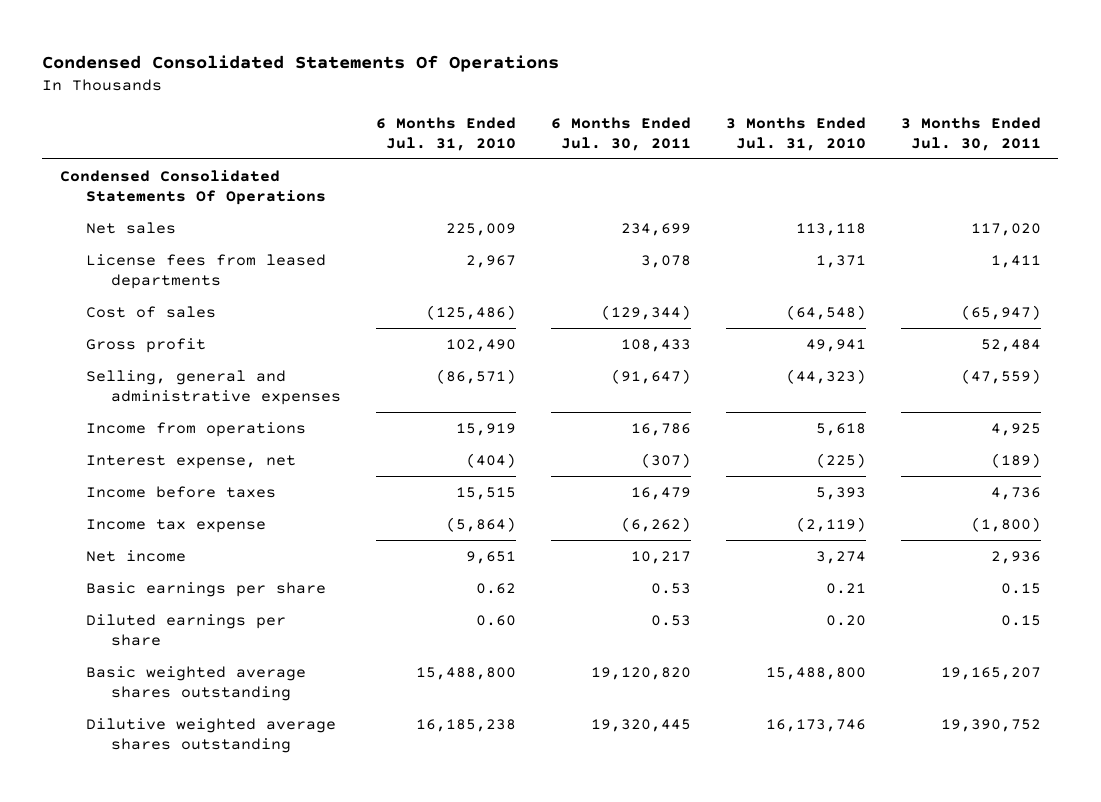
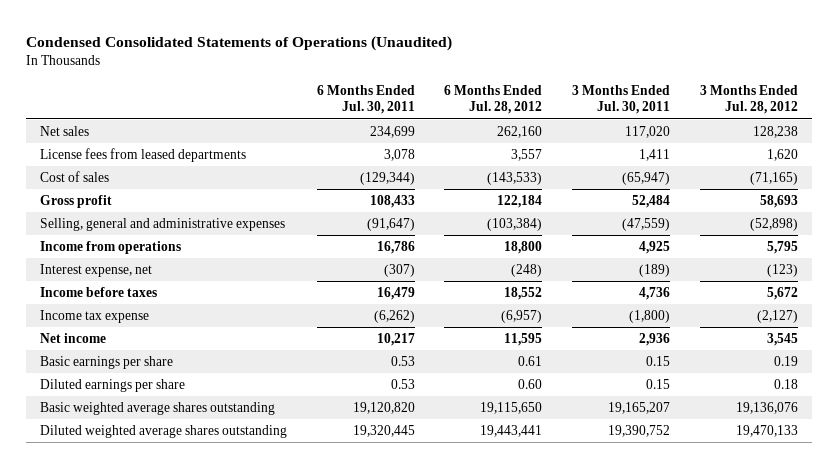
[42,55,560,73] Condensed Consolidated Statements Of Operations -> [25,35,452,51] Condensed Consolidated Statements of Operations (Unaudited)
[376,116,517,151] 6 Months Ended Jul. 31, 2010 -> none
[725,116,866,151] 3 Months Ended Jul. 31, 2010 -> none
none -> [444,85,543,115] 6 Months Ended Jul. 28, 2012
none -> [699,85,798,115] 3 Months Ended Jul. 28, 2012
[59,169,326,205] Condensed Consolidated Statements Of Operations -> none
[85,717,336,753] Dilutive weighted average shares outstanding -> [40,425,288,439] Diluted weighted average shares outstanding

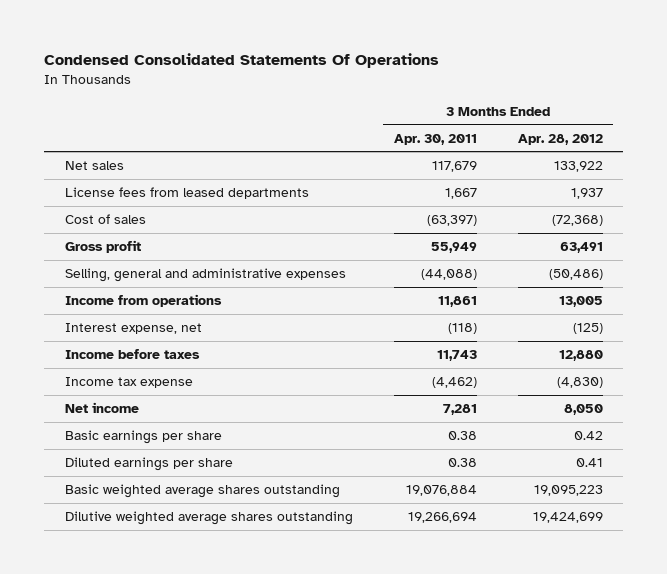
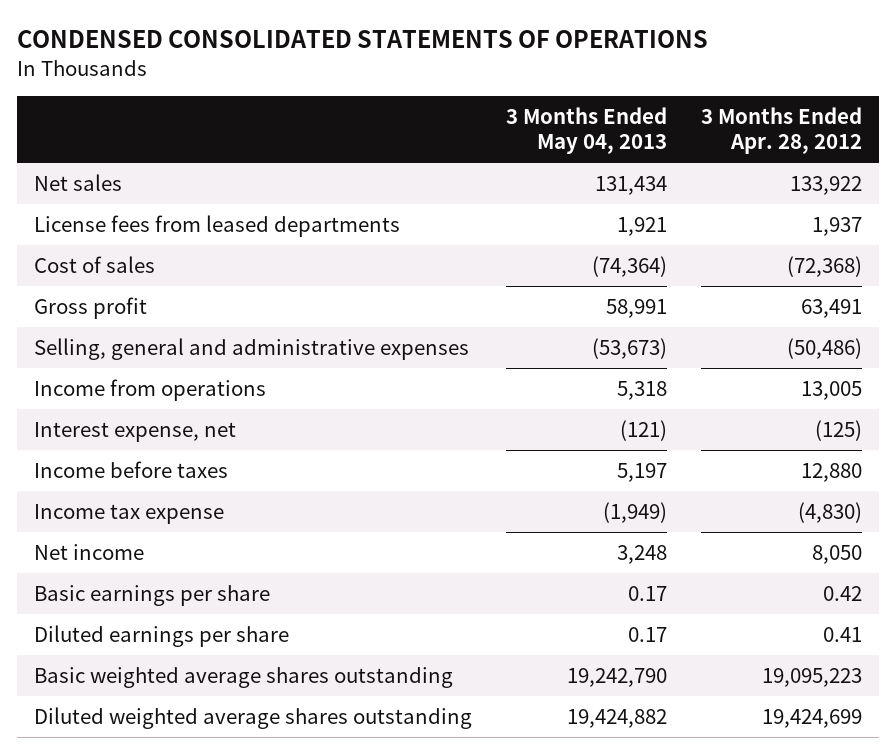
[44,53,440,69] Condensed Consolidated Statements Of Operations -> [16,30,708,49] CONDENSED CONSOLIDATED STATEMENTS OF OPERATIONS
[393,133,477,145] Apr. 30, 2011 -> none
none -> [505,106,667,155] 3 Months Ended May 04, 2013
[64,511,353,526] Dilutive weighted average shares outstanding -> [33,706,472,729] Diluted weighted average shares outstanding

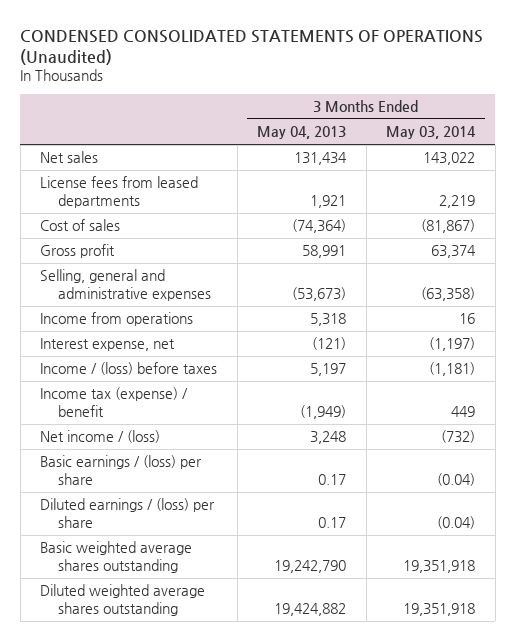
[16,30,708,49] CONDENSED CONSOLIDATED STATEMENTS OF OPERATIONS -> [20,29,484,65] CONDENSED CONSOLIDATED STATEMENTS OF OPERATIONS (Unaudited)
[701,106,863,155] 3 Months Ended Apr. 28, 2012 -> none
none -> [386,126,477,140] May 03, 2014
[33,460,228,478] Income before taxes -> [40,362,218,376] Income / (loss) before taxes
[33,503,224,524] Income tax expense -> [40,387,189,417] Income tax (expense) / benefit
[33,543,144,560] Net income -> [40,430,161,444] Net income / (loss)
[33,584,270,606] Basic earnings per share -> [40,455,203,485] Basic earnings / (loss) per share
[33,624,289,647] Diluted earnings per share -> [40,498,216,528] Diluted earnings / (loss) per share

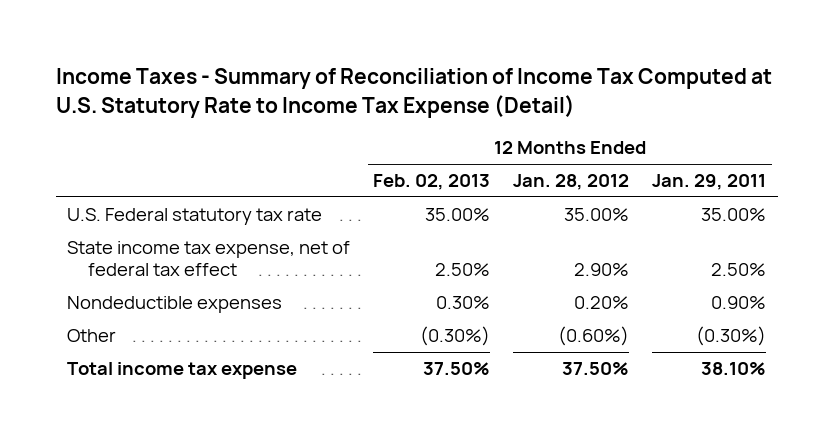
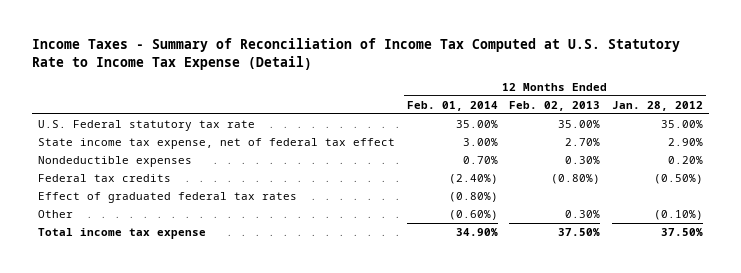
[652,174,767,191] Jan. 29, 2011 -> none
none -> [406,100,498,111] Feb. 01, 2014
[435,263,491,277] 2.50% -> [565,138,601,147] 2.70%
none -> [37,174,171,183] Federal tax credits
none -> [37,192,297,204] Effect of graduated federal tax rates
[420,326,491,347] (0.30%) -> [565,210,601,219] 0.30%
[558,326,630,347] (0.60%) -> [654,210,704,221] (0.10%)

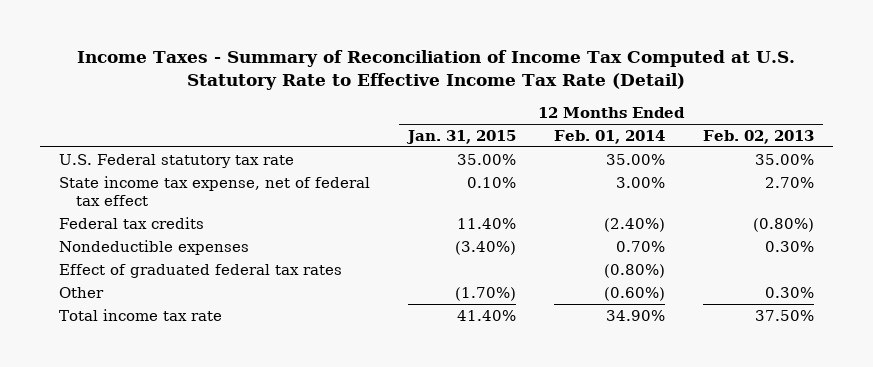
[31,38,680,70] Income Taxes - Summary of Reconciliation of Income Tax Computed at U.S. Statutory Rate to Income Tax Expense (Detail) -> [77,50,796,91] Income Taxes - Summary of Reconciliation of Income Tax Computed at U.S. Statutory Rate to Effective Income Tax Rate (Detail)
[612,100,704,111] Jan. 28, 2012 -> none
none -> [406,130,517,145] Jan. 31, 2015
[37,156,192,168] Nondeductible expenses -> [59,239,250,255] Nondeductible expenses
[37,228,206,240] Total income tax expense -> [59,308,223,321] Total income tax rate

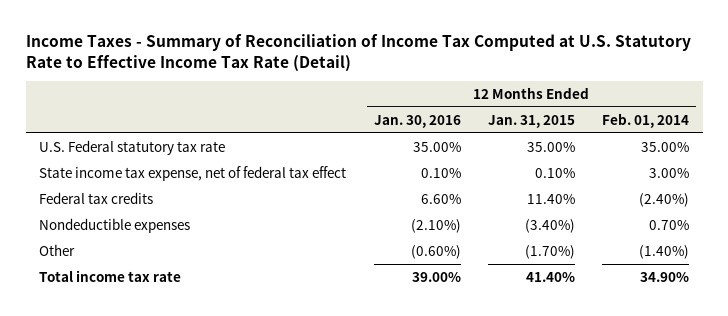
[702,130,814,145] Feb. 02, 2013 -> none
none -> [373,114,461,128] Jan. 30, 2016
[59,263,343,278] Effect of graduated federal tax rates -> none
[603,286,665,301] (0.60%) -> [639,244,690,259] (1.40%)

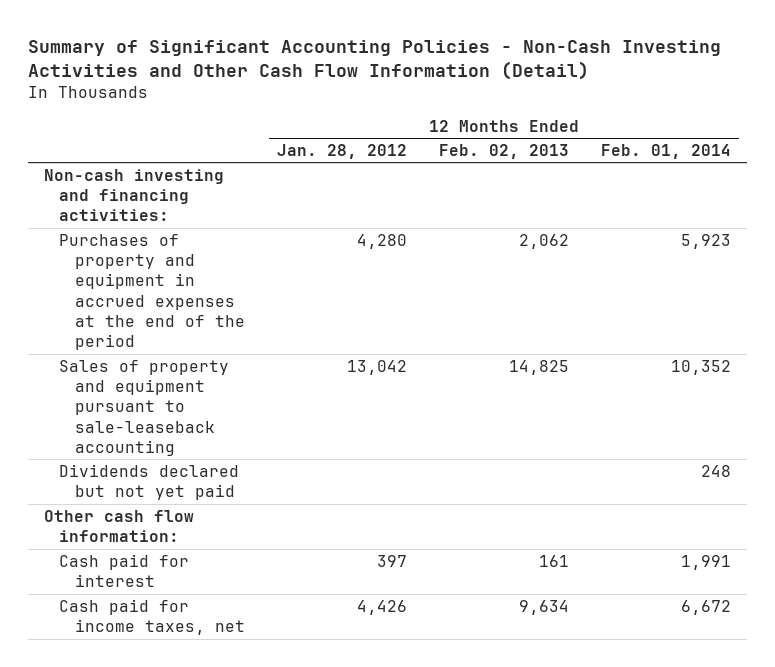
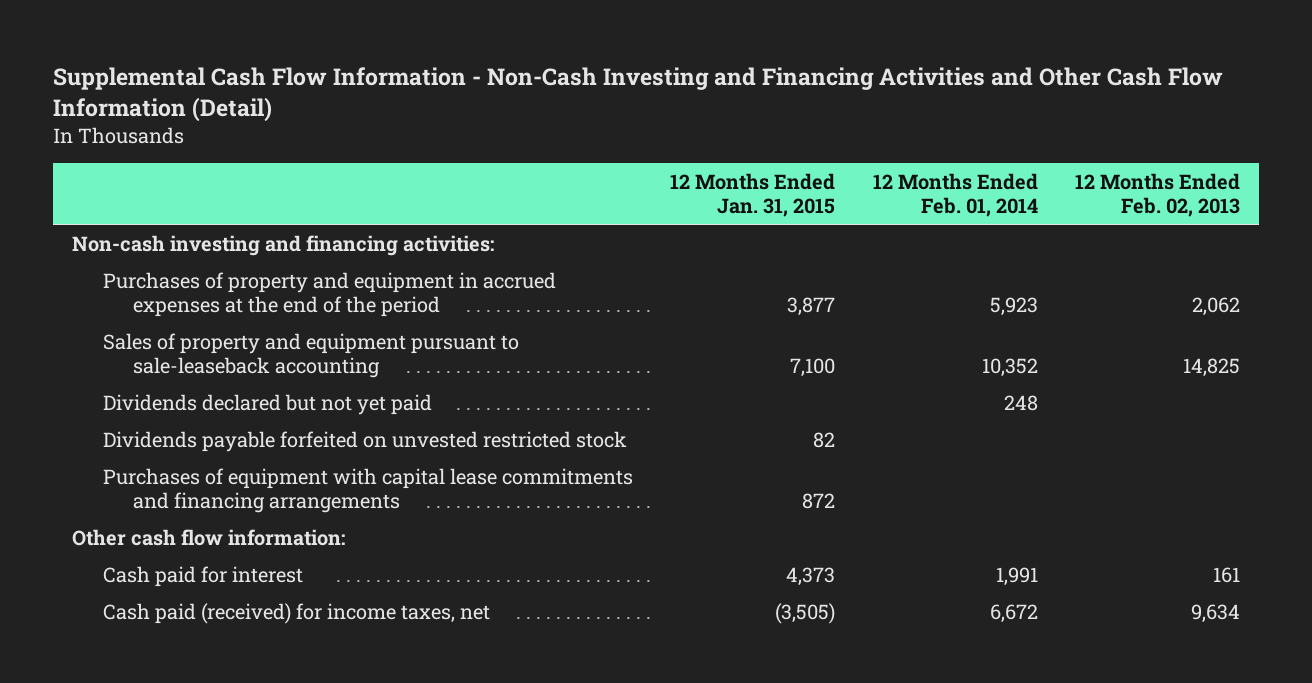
[28,39,722,80] Summary of Significant Accounting Policies - Non-Cash Investing Activities and Other Cash Flow Information (Detail) -> [53,66,1224,122] Supplemental Cash Flow Information - Non-Cash Investing and Financing Activities and Other Cash Flow Information (Detail)
[276,143,407,159] Jan. 28, 2012 -> none
none -> [670,172,836,218] 12 Months Ended Jan. 31, 2015
none -> [102,430,627,452] Dividends payable forfeited on unvested restricted stock
none -> [102,467,633,514] Purchases of equipment with capital lease commitments and financing arrangements
[59,598,245,636] Cash paid for income taxes, net -> [102,602,490,624] Cash paid (received) for income taxes, net

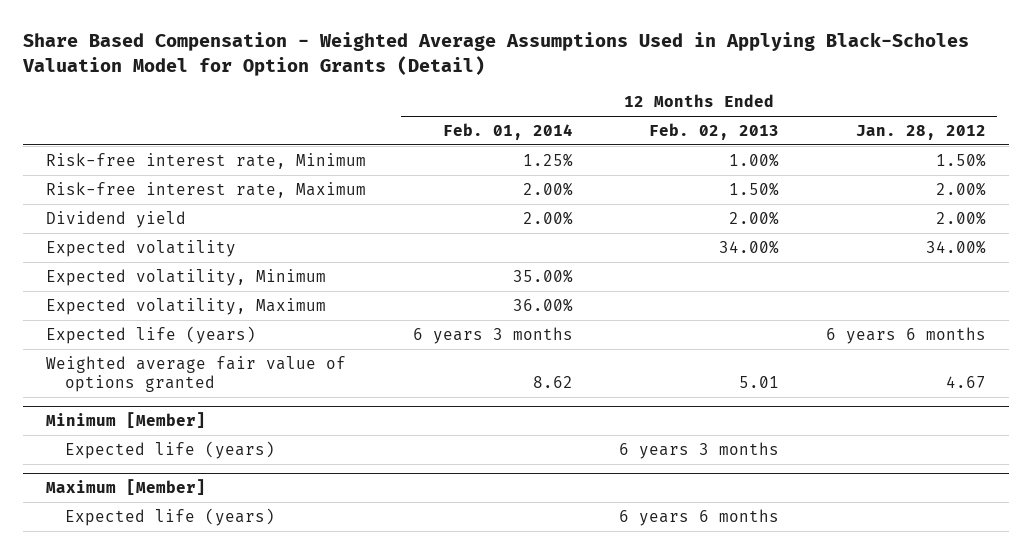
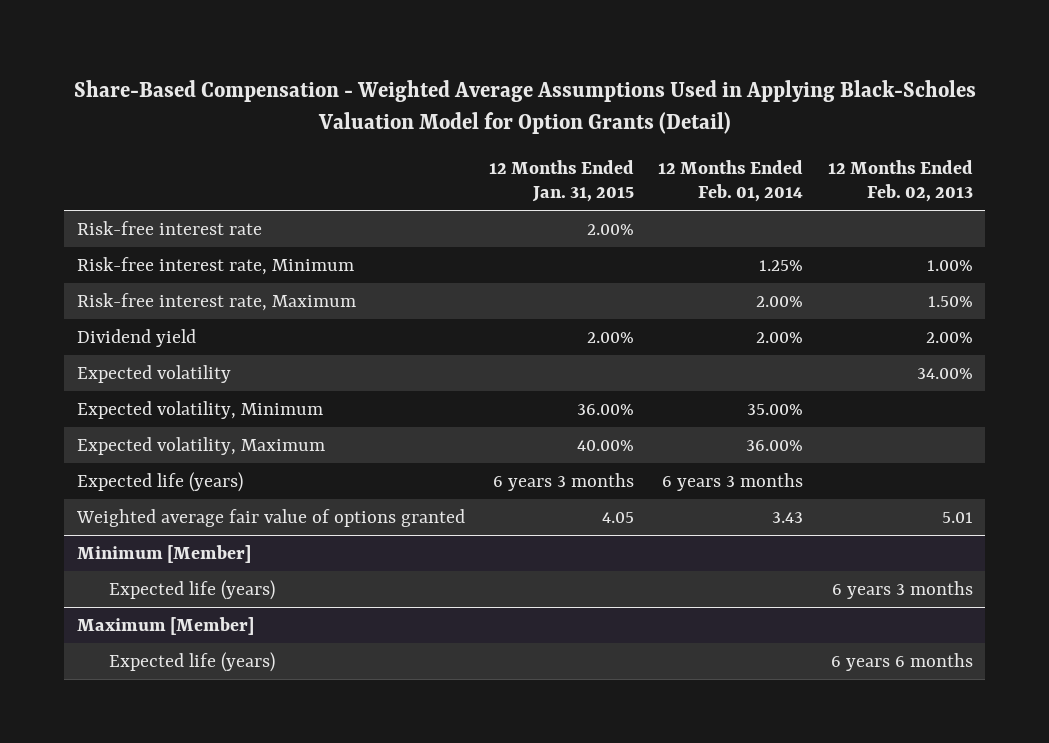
[22,32,970,76] Share Based Compensation - Weighted Average Assumptions Used in Applying Black-Scholes Valuation Model for Option Grants (Detail) -> [73,79,976,134] Share-Based Compensation - Weighted Average Assumptions Used in Applying Black-Scholes Valuation Model for Option Grants (Detail)
[855,125,986,141] Jan. 28, 2012 -> none
none -> [488,159,634,203] 12 Months Ended Jan. 31, 2015
none -> [76,220,262,235] Risk-free interest rate
[532,376,573,389] 8.62 -> [772,511,804,523] 3.43

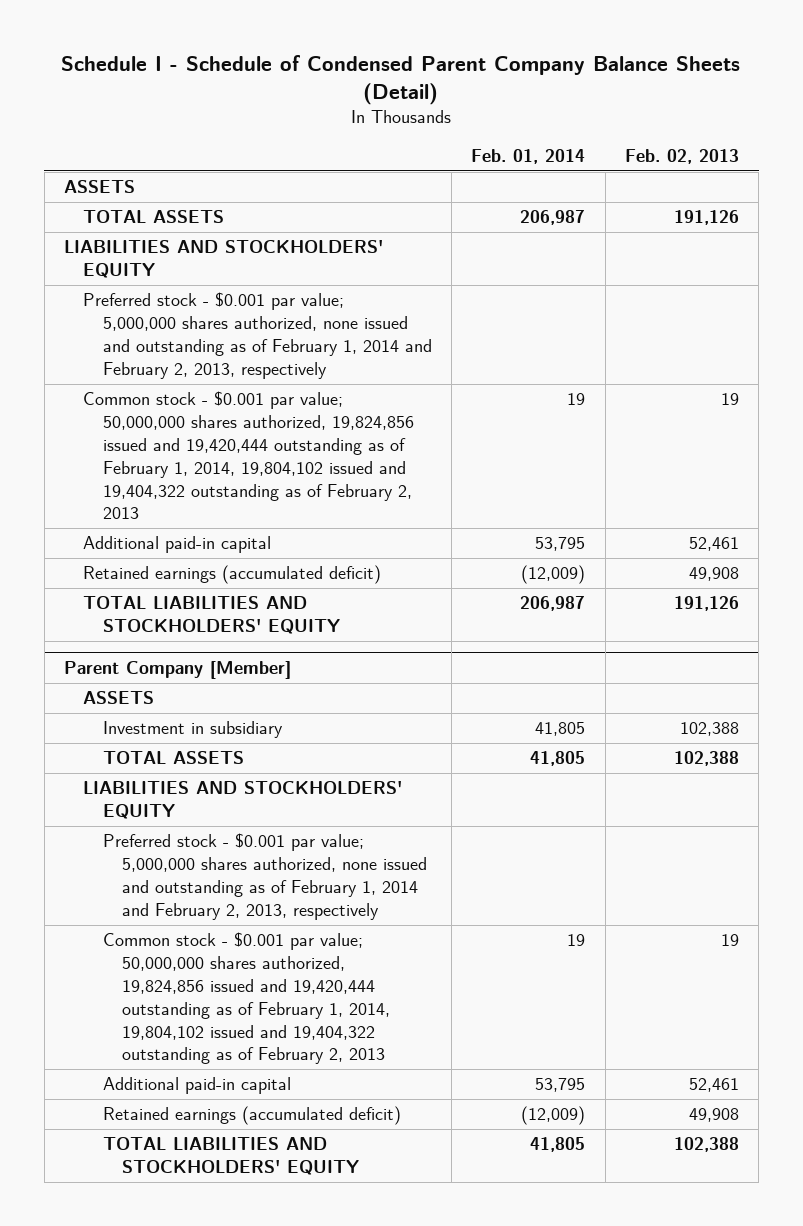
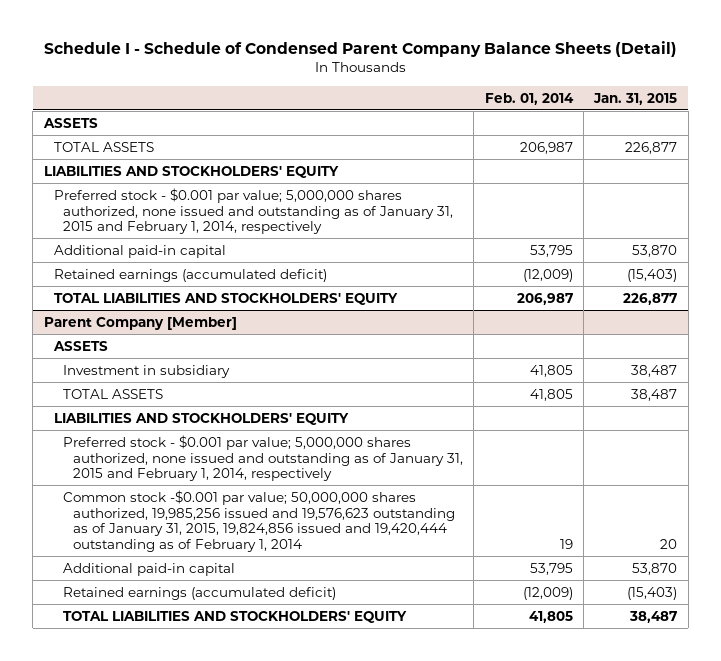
[624,148,739,164] Feb. 02, 2013 -> none
none -> [593,92,678,105] Jan. 31, 2015
[83,391,414,520] Common stock - $0.001 par value; 50,000,000 shares authorized, 19,824,856 issued and 19,420,444 outstanding as of February 1, 2014, 19,804,102 issued and 19,404,322 outstanding as of February 2, 2013 -> none
[83,292,432,379] Preferred stock - $0.001 par value; 5,000,000 shares authorized, none issued and outstanding as of February 1, 2014 and February 2, 2013, respectively -> [53,187,454,235] Preferred stock - $0.001 par value; 5,000,000 shares authorized, none issued and outstanding as of January 31, 2015 and February 1, 2014, respectively
[102,833,428,920] Preferred stock - $0.001 par value; 5,000,000 shares authorized, none issued and outstanding as of February 1, 2014 and February 2, 2013, respectively -> [63,434,464,482] Preferred stock - $0.001 par value; 5,000,000 shares authorized, none issued and outstanding as of January 31, 2015 and February 1, 2014, respectively
[102,932,391,1065] Common stock - $0.001 par value; 50,000,000 shares authorized, 19,824,856 issued and 19,420,444 outstanding as of February 1, 2014, 19,804,102 issued and 19,404,322 outstanding as of February 2, 2013 -> [63,489,456,553] Common stock -$0.001 par value; 50,000,000 shares authorized, 19,985,256 issued and 19,576,623 outstanding as of January 31, 2015, 19,824,856 issued and 19,420,444 outstanding as of February 1, 2014

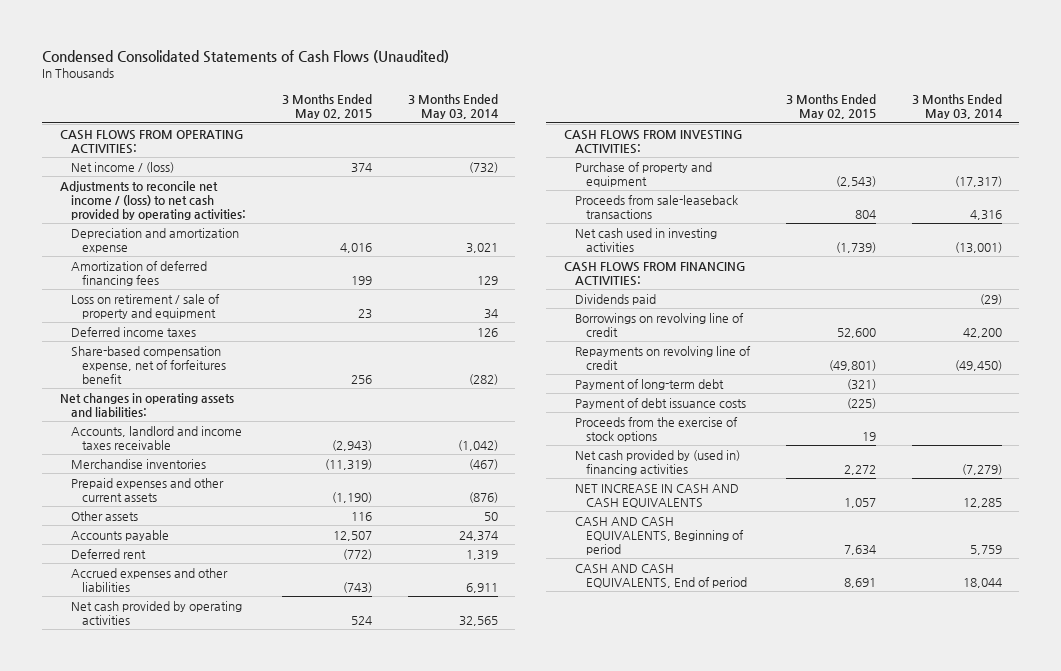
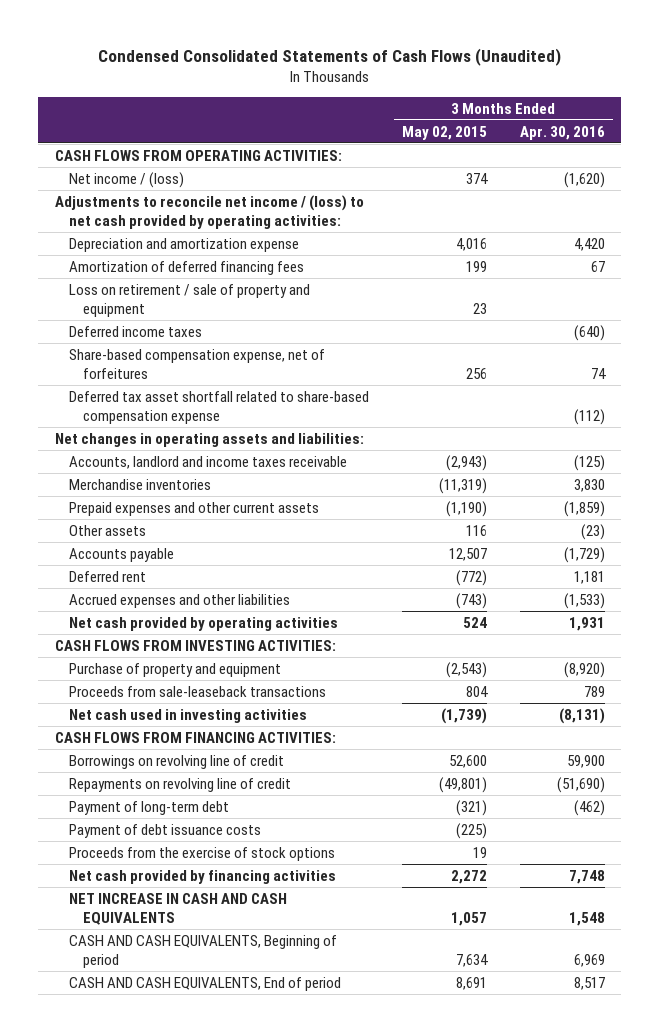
[407,94,498,120] 3 Months Ended May 03, 2014 -> none
none -> [519,125,605,140] Apr. 30, 2016
[70,345,227,384] Share-based compensation expense, net of forfeitures benefit -> [68,348,325,379] Share-based compensation expense, net of forfeitures
none -> [68,390,369,424] Deferred tax asset shortfall related to share-based compensation expense
[574,293,656,305] Dividends paid -> none
[574,449,740,475] Net cash provided by (used in) financing activities -> [68,869,336,884] Net cash provided by financing activities

